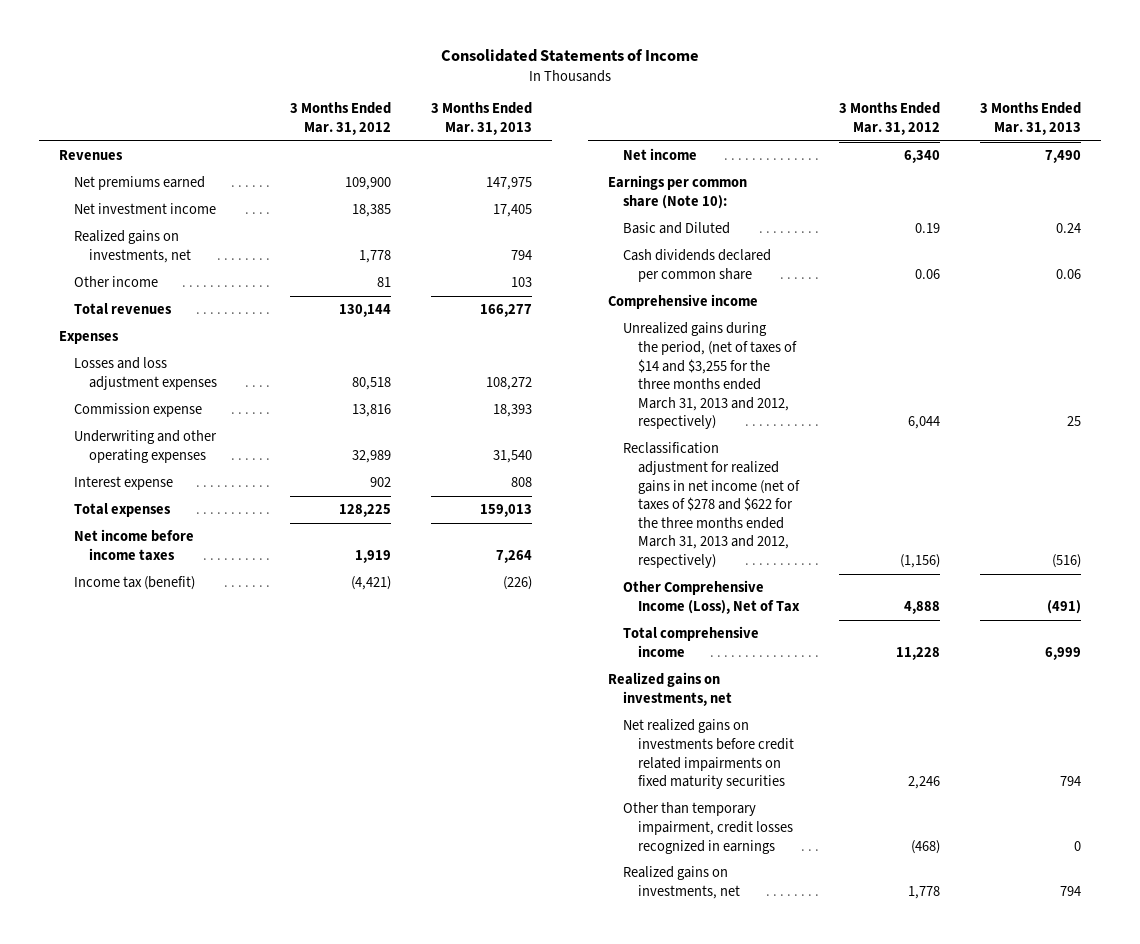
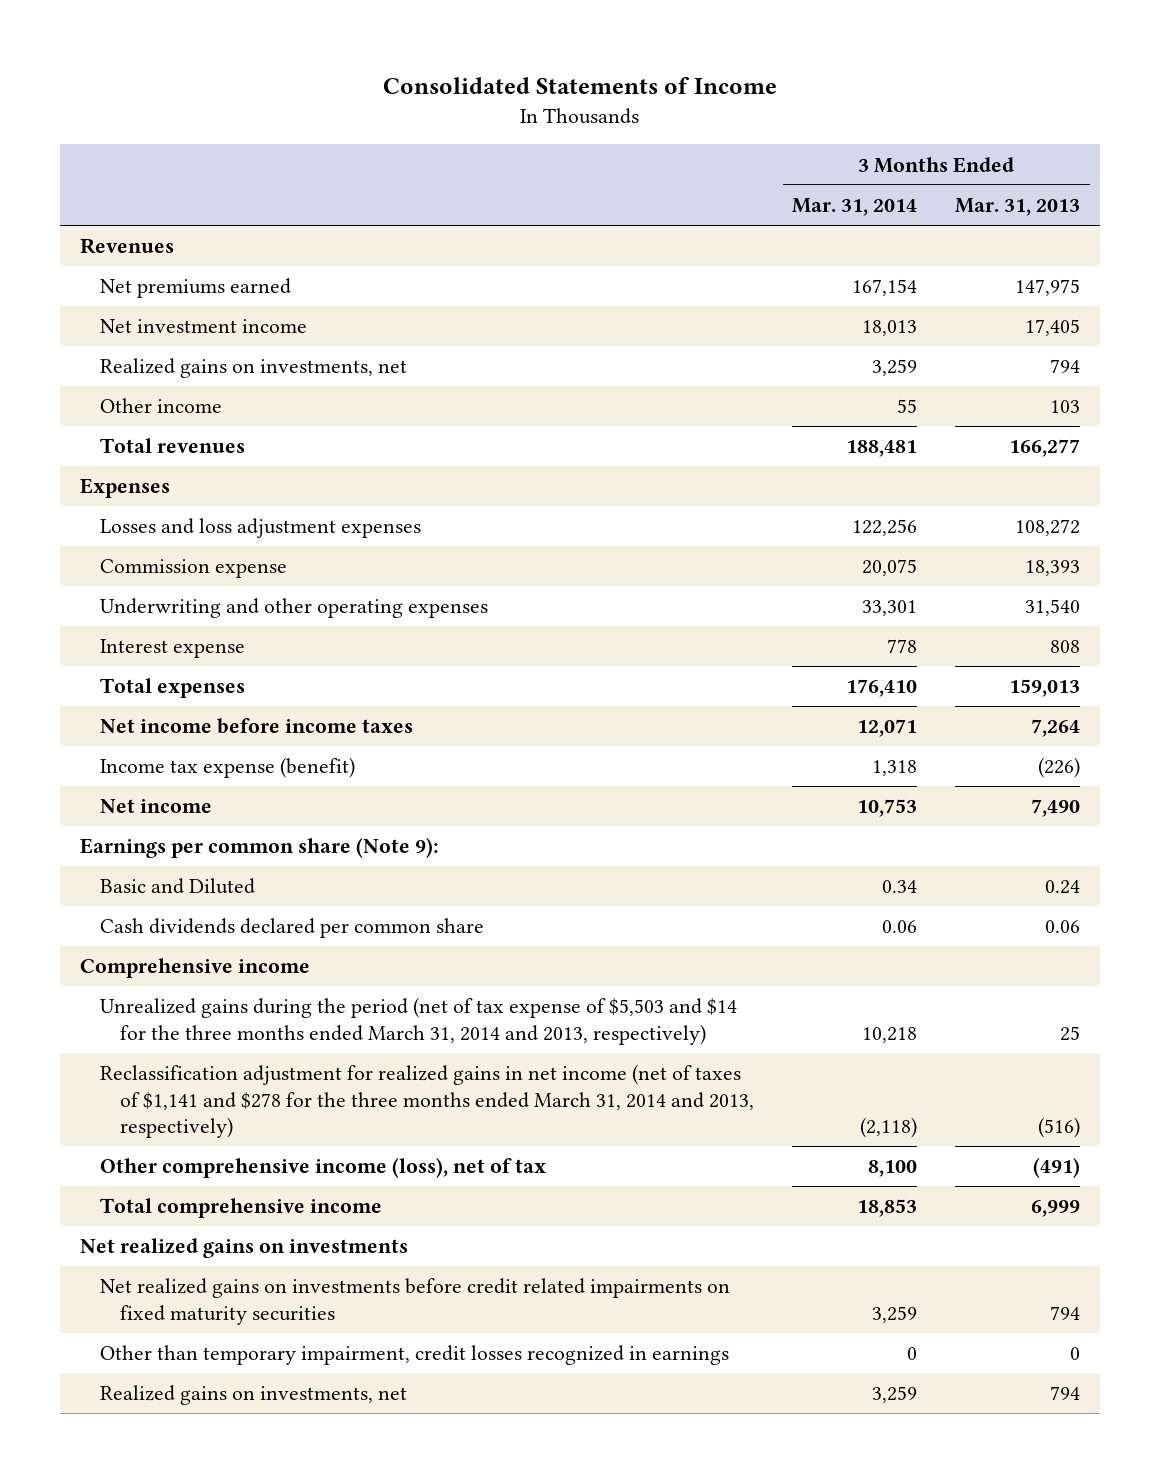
[290,102,392,136] 3 Months Ended Mar. 31, 2012 -> none
none -> [792,198,918,217] Mar. 31, 2014
[74,576,196,591] Income tax (benefit) -> [99,757,355,779] Income tax expense (benefit)
[607,175,747,209] Earnings per common share (Note 10): -> [79,837,439,859] Earnings per common share (Note 9):
[622,322,798,430] Unrealized gains during the period, (net of taxes of $14 and $3,255 for the three months ended March 31, 2013 and 2012, respectively) -> [99,997,737,1045] Unrealized gains during the period (net of tax expense of $5,503 and $14 for the three months ended March 31, 2014 and 2013, respectively)
[622,442,801,569] Reclassification adjustment for realized gains in net income (net of taxes of $278 and $622 for the three months ended March 31, 2013 and 2012, respectively) -> [99,1064,755,1139] Reclassification adjustment for realized gains in net income (net of taxes of $1,141 and $278 for the three months ended March 31, 2014 and 2013, respectively)
[622,580,801,614] Other Comprehensive Income (Loss), Net of Tax -> [99,1157,546,1179] Other comprehensive income (loss), net of tax
[607,672,732,706] Realized gains on investments, net -> [79,1238,408,1259] Net realized gains on investments

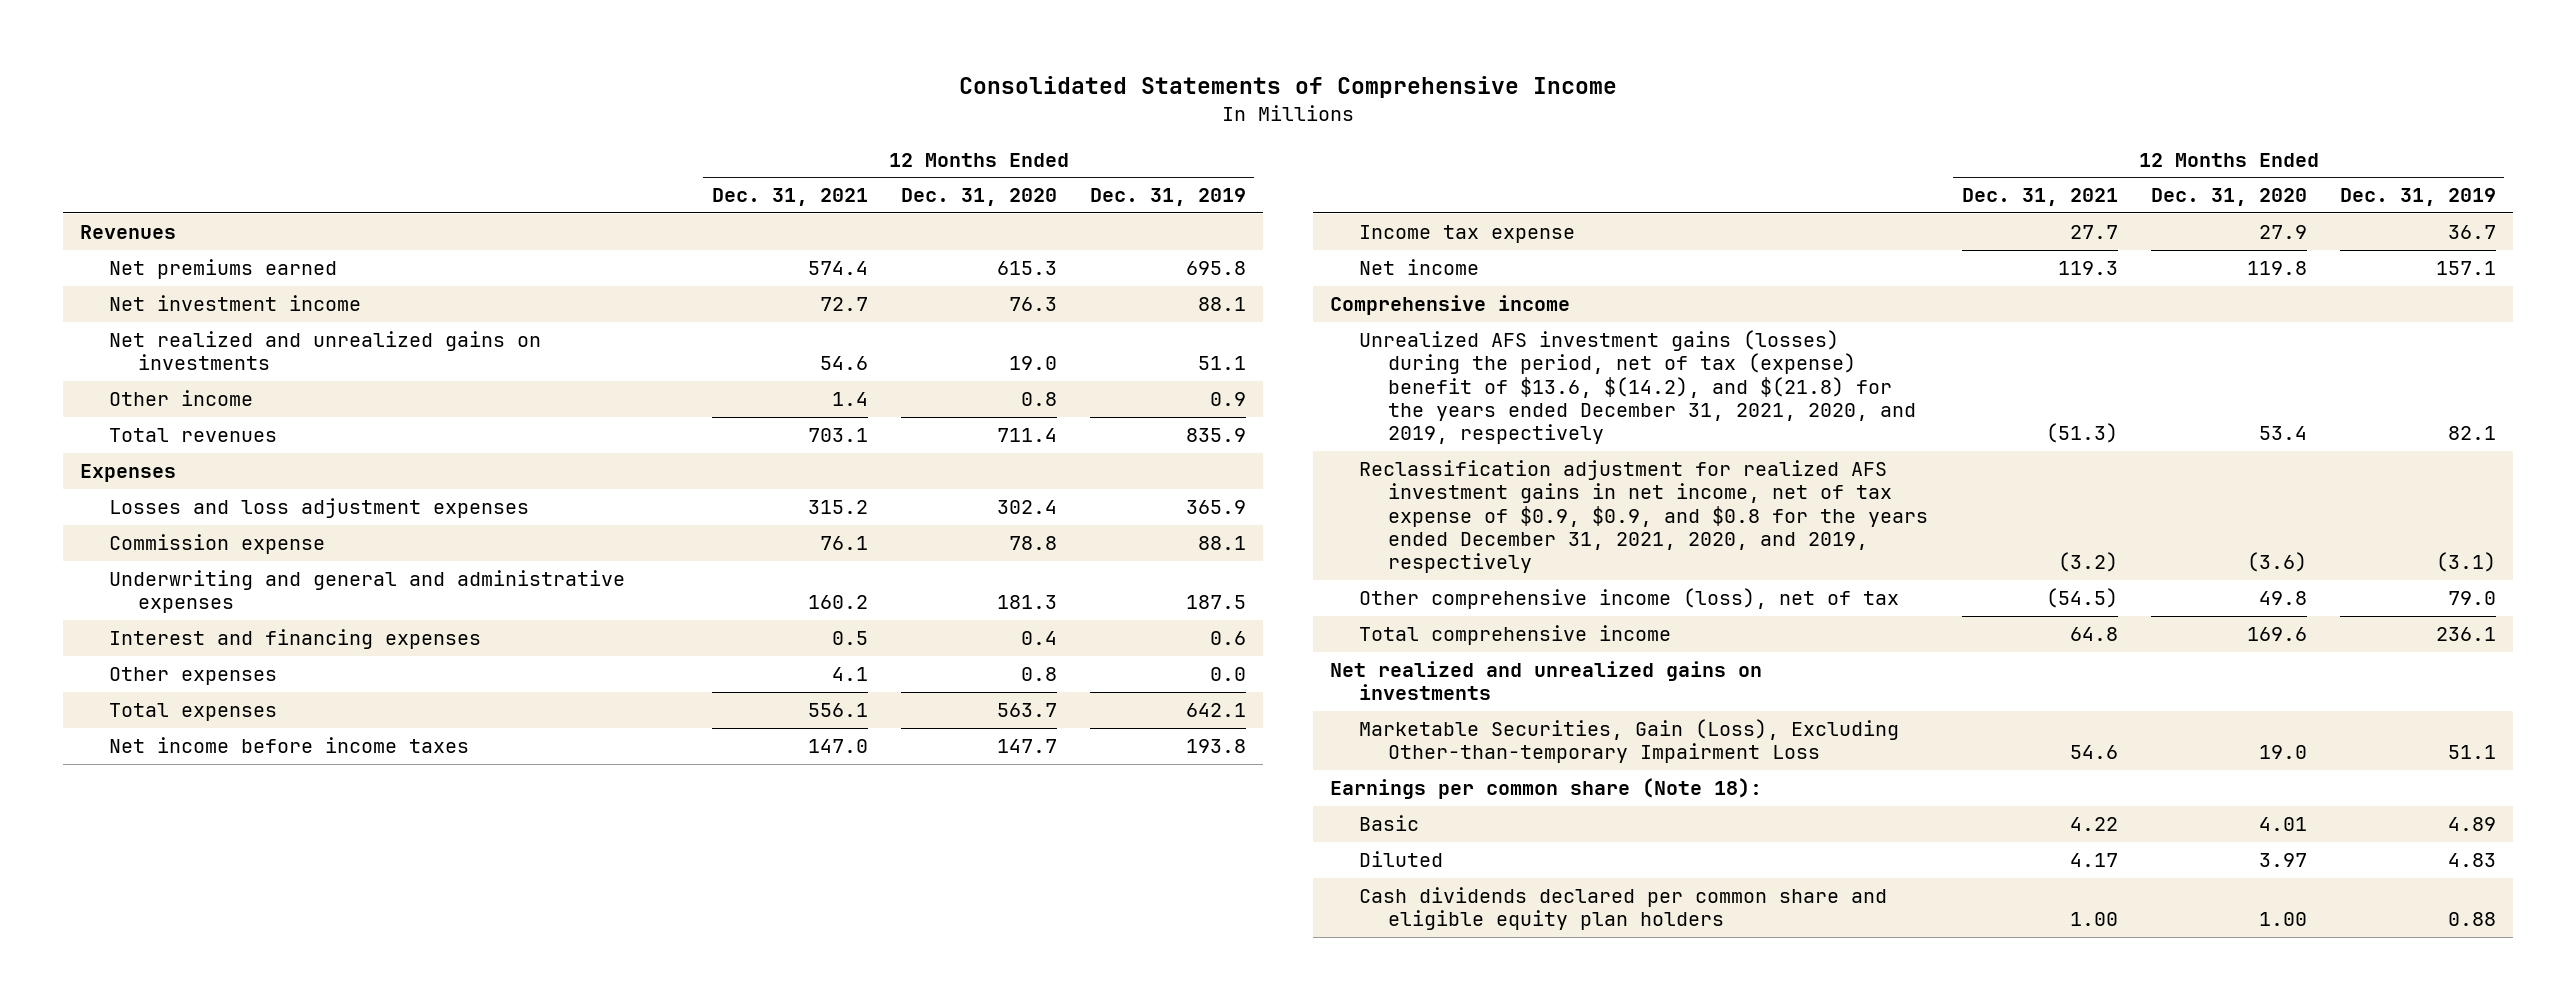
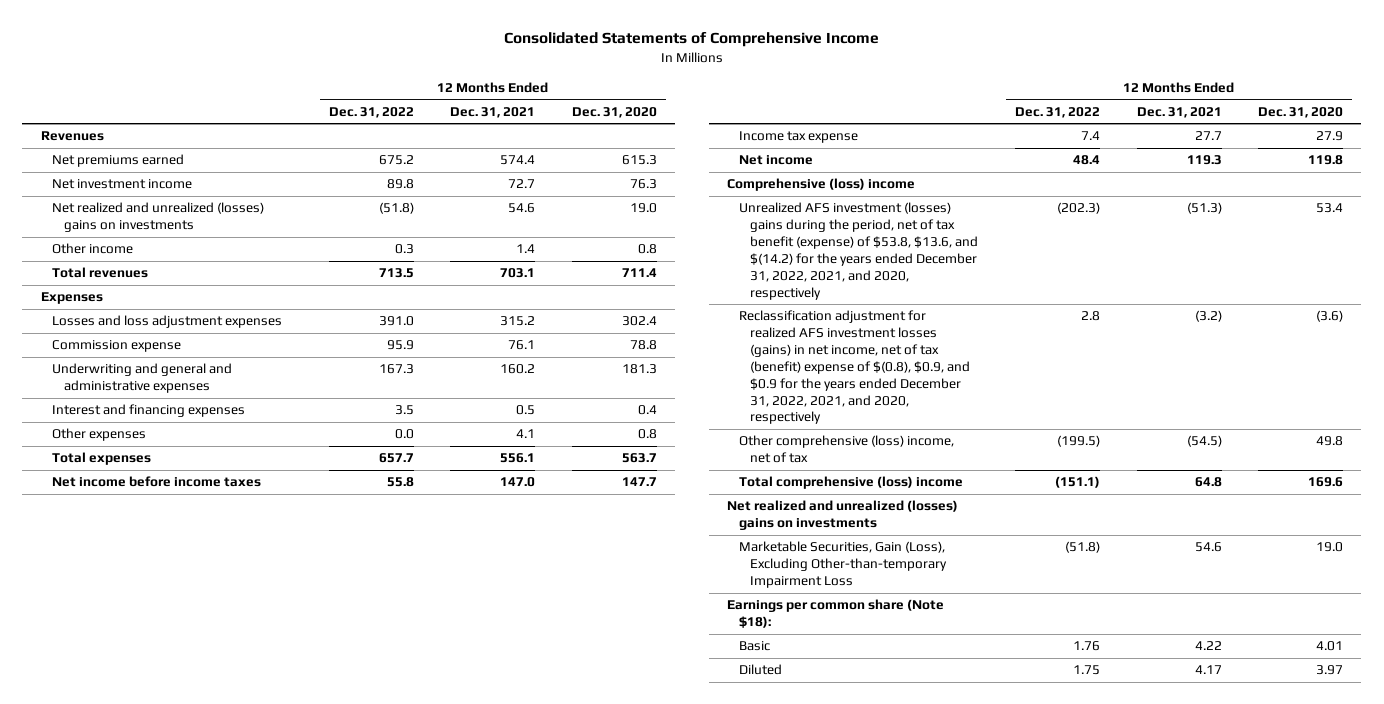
[1090,188,1247,207] Dec. 31, 2019 -> none
none -> [328,106,414,118] Dec. 31, 2022
[109,331,542,371] Net realized and unrealized gains on investments -> [52,202,265,233] Net realized and unrealized (losses) gains on investments
[1329,295,1570,316] Comprehensive income -> [727,178,916,192] Comprehensive (loss) income
[1359,330,1917,445] Unrealized AFS investment gains (losses) during the period, net of tax (expense) benefit of $13.6, $(14.2), and $(21.8) for the years ended December 31, 2021, 2020, and 2019, respectively -> [738,202,979,300] Unrealized AFS investment (losses) gains during the period, net of tax benefit (expense) of $53.8, $13.6, and $(14.2) for the years ended December 31, 2022, 2021, and 2020, respectively
[1359,460,1929,574] Reclassification adjustment for realized AFS investment gains in net income, net of tax expense of $0.9, $0.9, and $0.8 for the years ended December 31, 2021, 2020, and 2019, respectively -> [738,310,971,425] Reclassification adjustment for realized AFS investment losses (gains) in net income, net of tax (benefit) expense of $(0.8), $0.9, and $0.9 for the years ended December 31, 2022, 2021, and 2020, respectively
[1359,588,1900,610] Other comprehensive income (loss), net of tax -> [738,435,954,464] Other comprehensive (loss) income, net of tax
[1359,625,1672,646] Total comprehensive income -> [738,476,963,490] Total comprehensive (loss) income
[1329,661,1762,701] Net realized and unrealized gains on investments -> [727,500,959,531] Net realized and unrealized (losses) gains on investments
[1329,778,1762,800] Earnings per common share (Note 18): -> [727,599,945,629] Earnings per common share (Note $18):
[1359,887,1888,931] Cash dividends declared per common share and eligible equity plan holders -> none

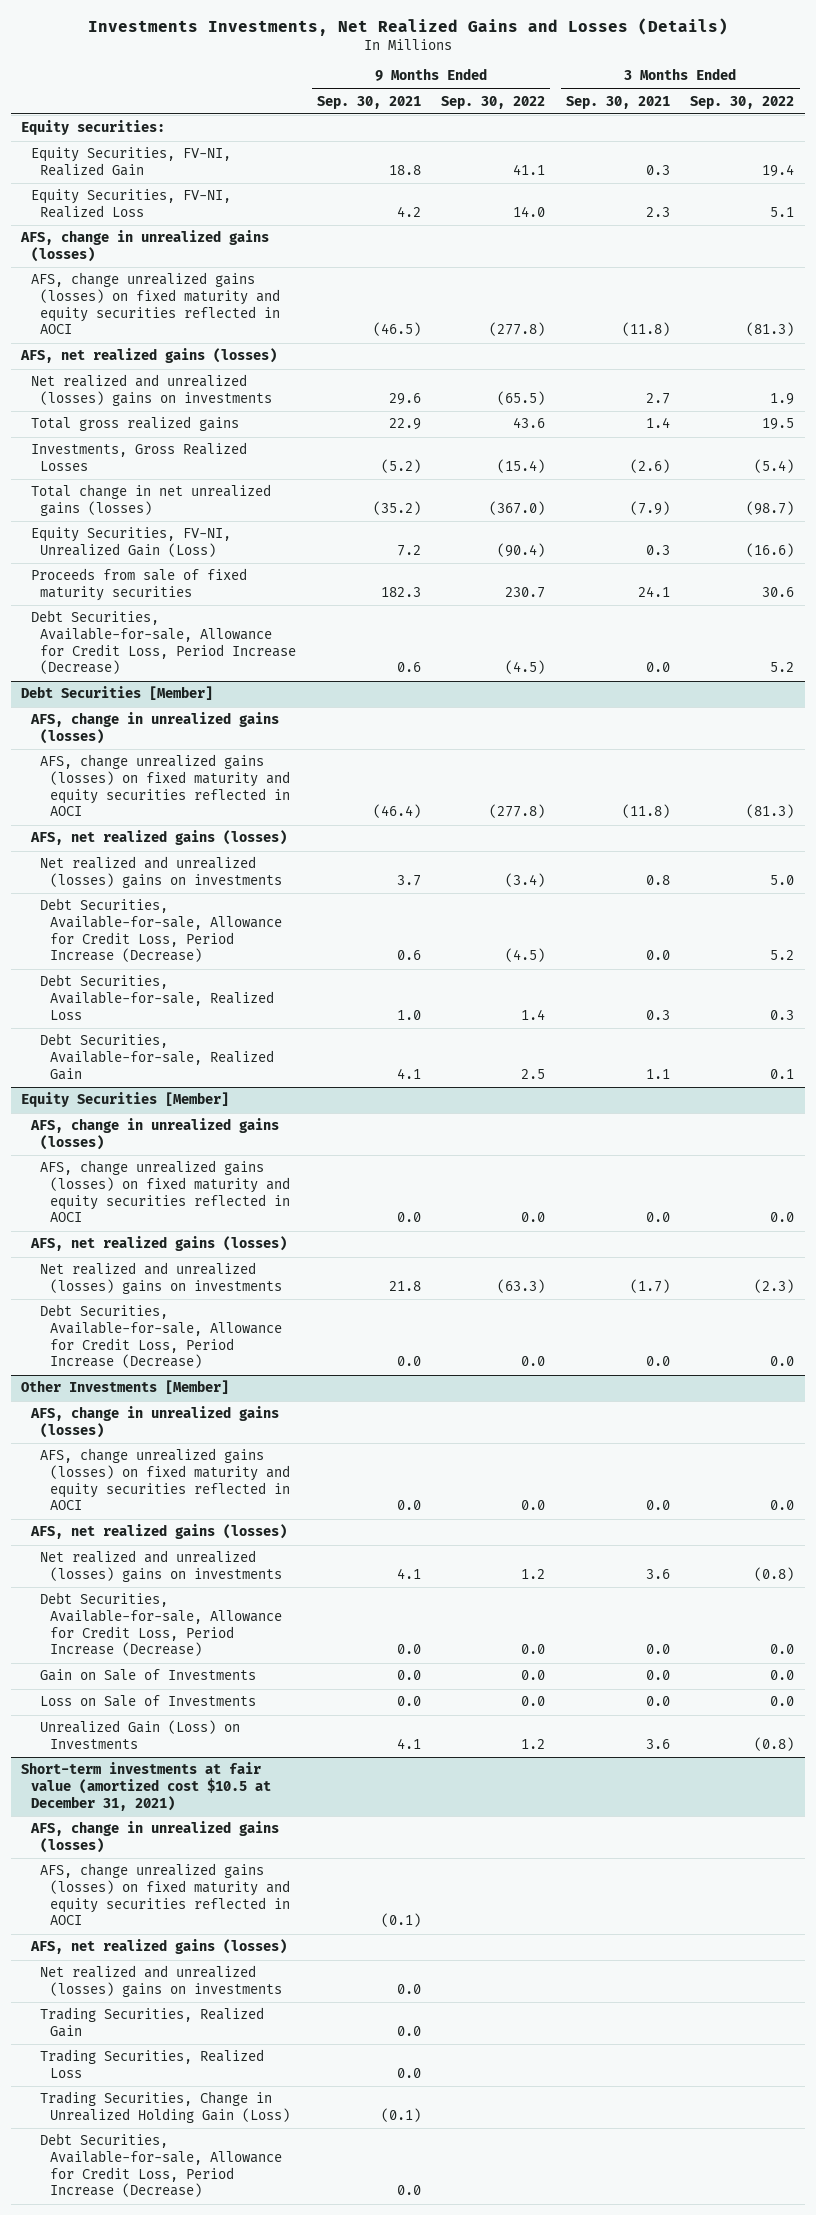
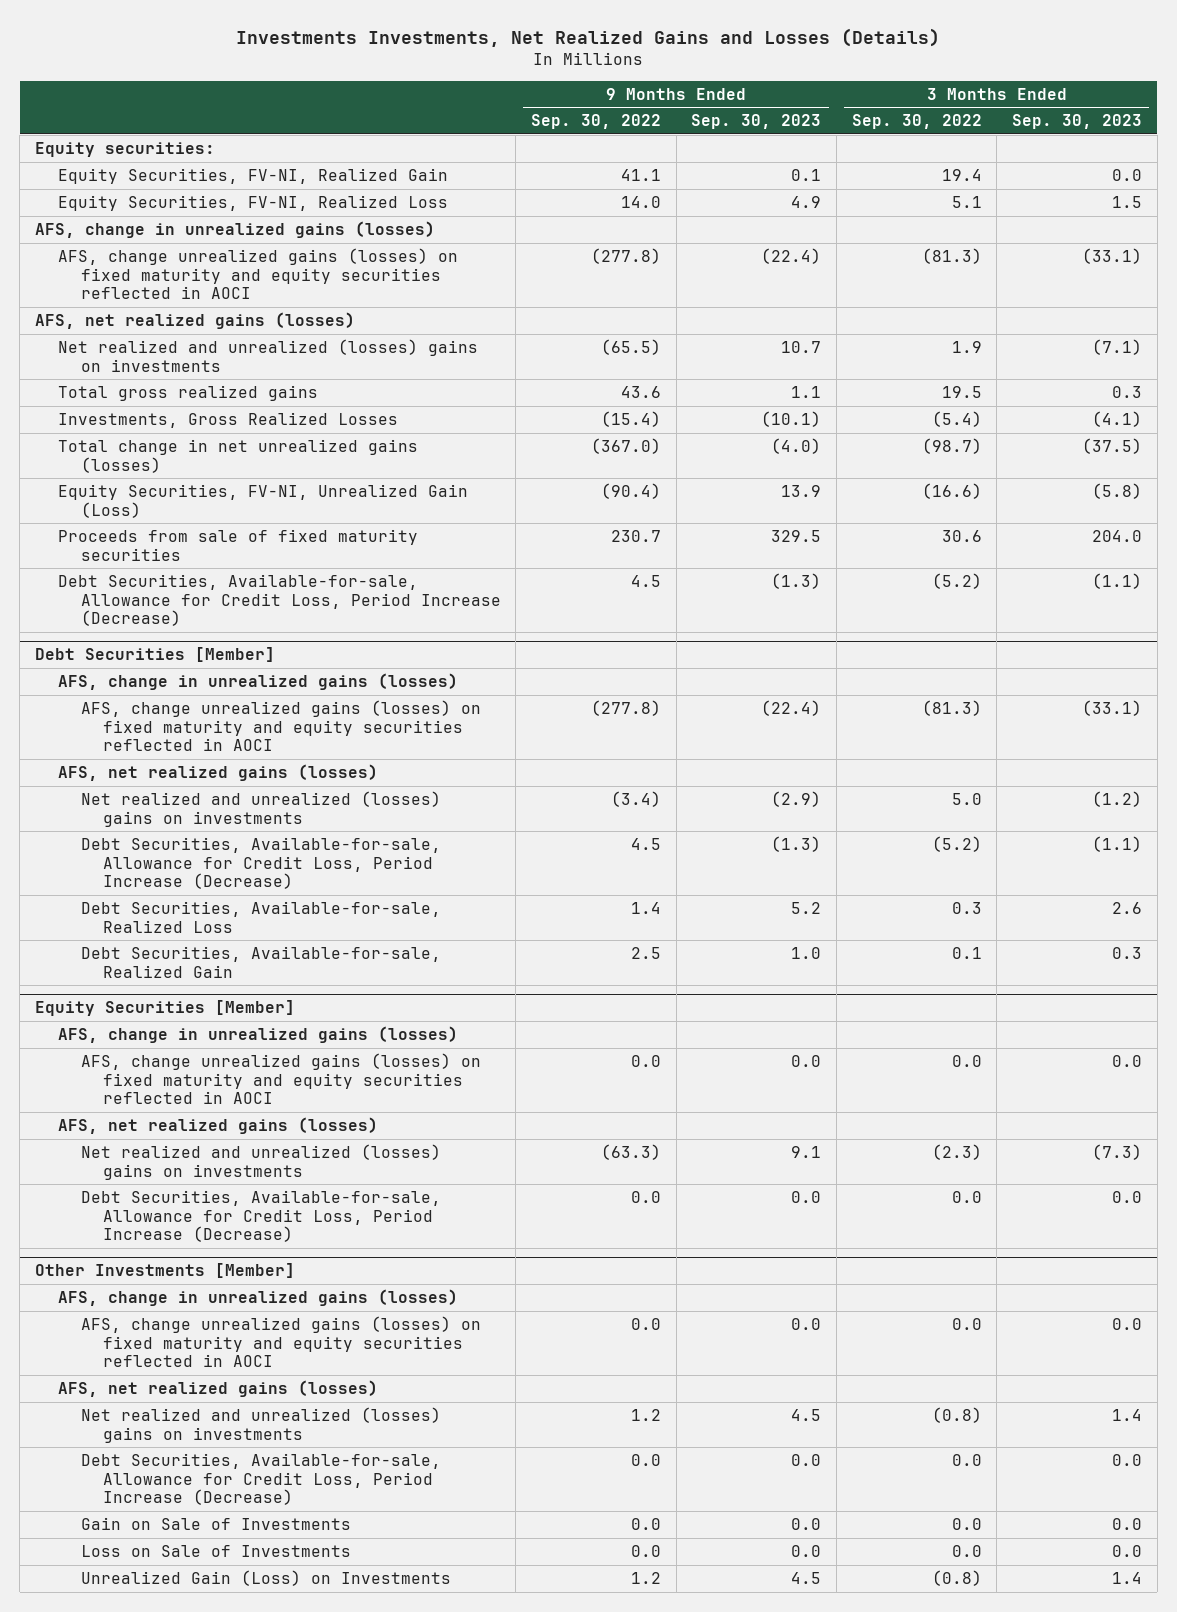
[316,95,421,109] Sep. 30, 2021 -> none
[565,95,670,109] Sep. 30, 2021 -> none
none -> [691,114,822,130] Sep. 30, 2023
none -> [1011,114,1142,130] Sep. 30, 2023
[505,660,546,675] (4.5) -> [630,575,661,588] 4.5
[770,662,795,673] 5.2 -> [931,573,982,590] (5.2)
[505,948,546,963] (4.5) -> [630,838,661,851] 4.5
[770,950,795,961] 5.2 -> [931,836,982,853] (5.2)
[21,1762,271,1811] Short-term investments at fair value (amortized cost $10.5 at December 31, 2021) -> none
[29,1821,279,1854] AFS, change in unrealized gains (losses) -> none
[40,1863,290,1926] AFS, change unrealized gains (losses) on fixed maturity and equity securities reflected in AOCI -> none
[29,1939,287,1955] AFS, net realized gains (losses) -> none
[40,1965,282,1998] Net realized and unrealized (losses) gains on investments -> none
[40,2007,265,2038] Trading Securities, Realized Gain -> none
[40,2049,265,2079] Trading Securities, Realized Loss -> none
[40,2091,290,2124] Trading Securities, Change in Unrealized Holding Gain (Loss) -> none
[40,2133,282,2198] Debt Securities, Available-for-sale, Allowance for Credit Loss, Period Increase (Decrease) -> none

